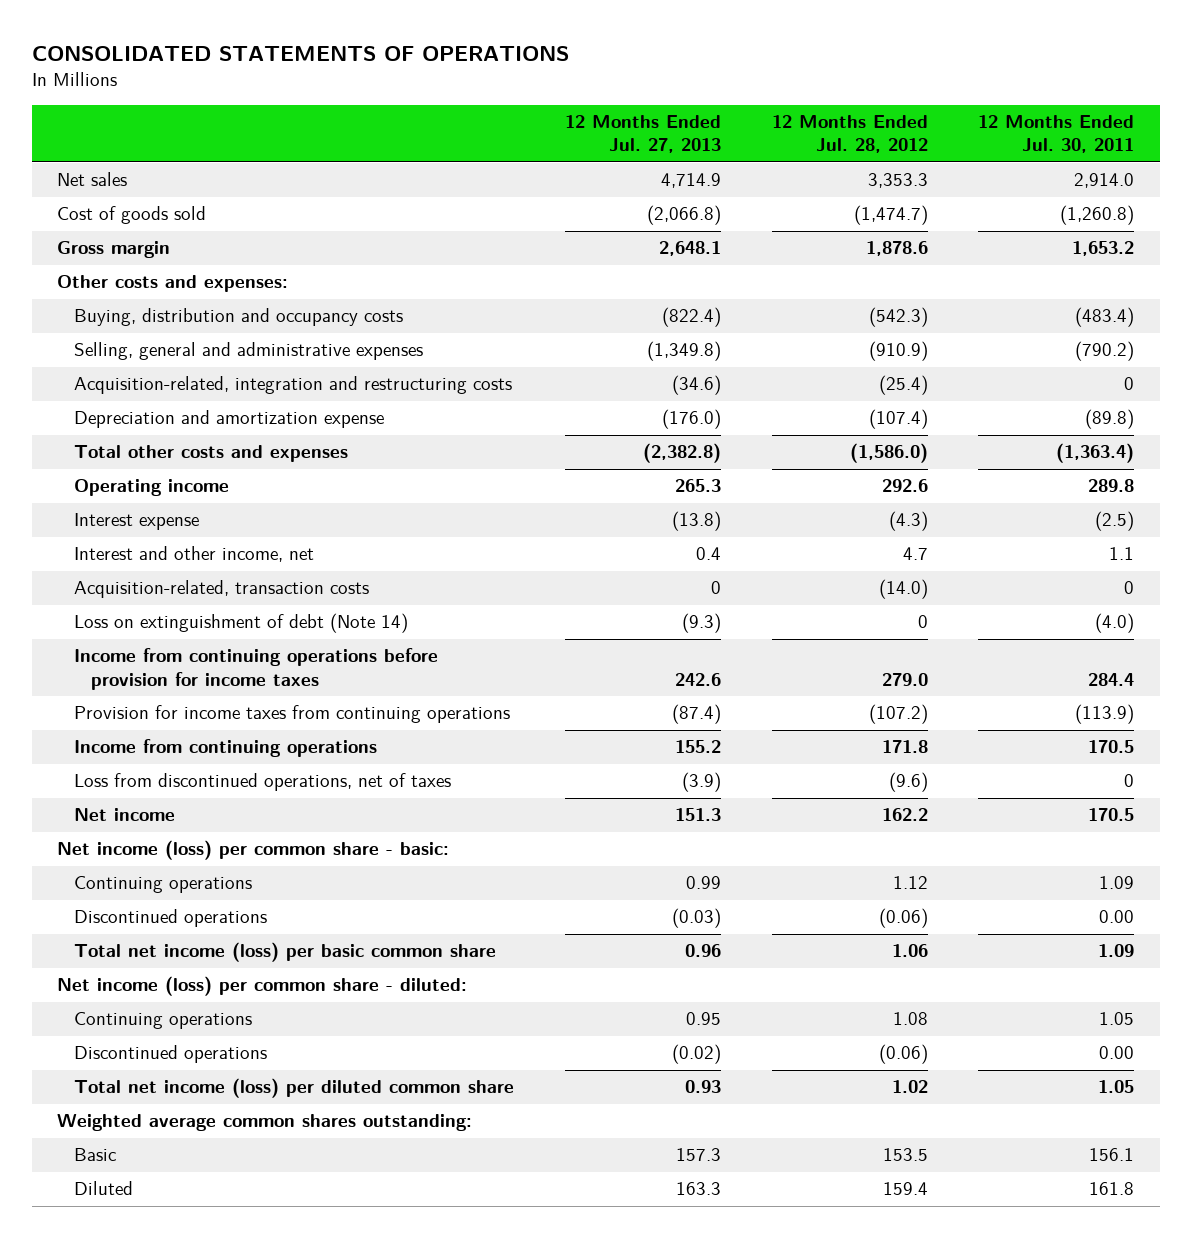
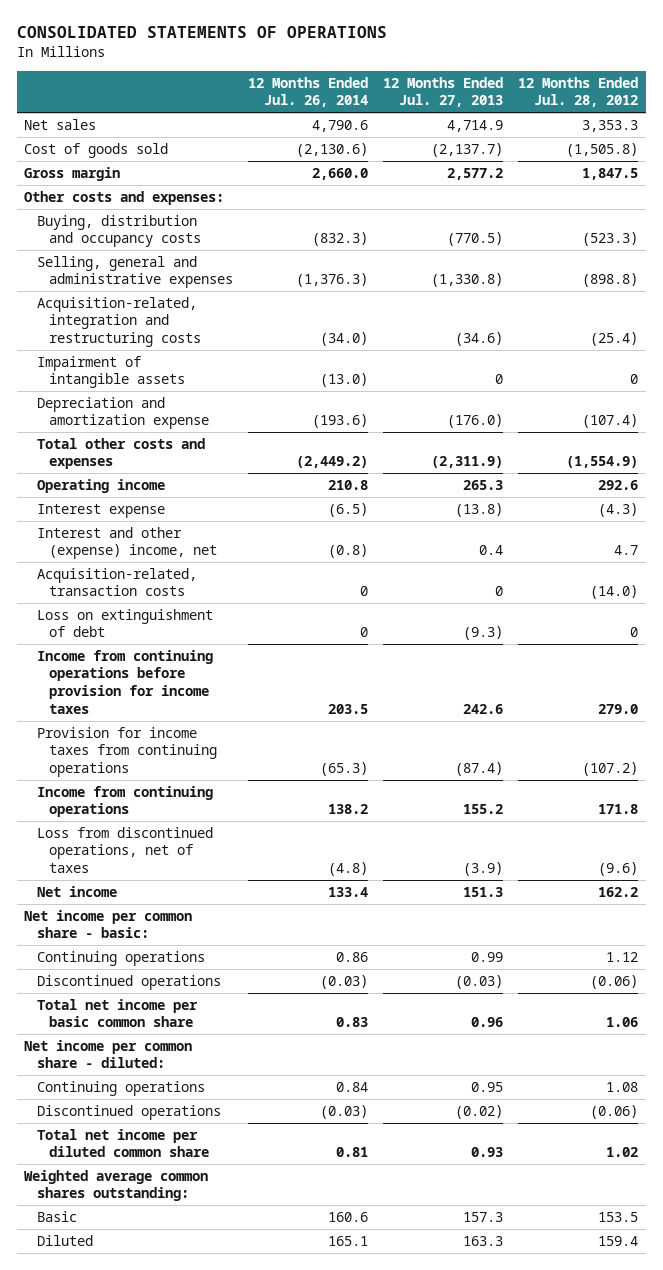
[978,115,1135,154] 12 Months Ended Jul. 30, 2011 -> none
none -> [248,76,369,108] 12 Months Ended Jul. 26, 2014
[646,205,721,226] (2,066.8) -> [431,142,504,157] (2,137.7)
[853,205,928,226] (1,474.7) -> [566,142,639,157] (1,505.8)
[658,241,721,257] 2,648.1 -> [447,167,504,180] 2,577.2
[865,241,928,257] 1,878.6 -> [582,167,639,180] 1,847.5
[661,307,721,328] (822.4) -> [447,232,504,247] (770.5)
[868,307,928,328] (542.3) -> [582,232,639,247] (523.3)
[646,341,721,362] (1,349.8) -> [431,273,504,288] (1,330.8)
[868,341,928,362] (910.9) -> [582,273,639,288] (898.8)
none -> [36,355,185,389] Impairment of intangible assets
[642,443,721,464] (2,382.8) -> [431,456,504,469] (2,311.9)
[849,443,928,464] (1,586.0) -> [566,456,639,469] (1,554.9)
[74,546,315,563] Interest and other income, net -> [36,526,217,560] Interest and other (expense) income, net
[74,613,409,634] Loss on extinguishment of debt (Note 14) -> [36,608,213,638] Loss on extinguishment of debt
[57,840,450,861] Net income (loss) per common share - basic: -> [24,909,193,939] Net income per common share - basic:
[74,942,497,963] Total net income (loss) per basic common share -> [36,998,198,1028] Total net income per basic common share
[57,976,468,997] Net income (loss) per common share - diluted: -> [24,1039,193,1069] Net income per common share - diluted:
[74,1078,515,1099] Total net income (loss) per diluted common share -> [36,1128,209,1158] Total net income per diluted common share

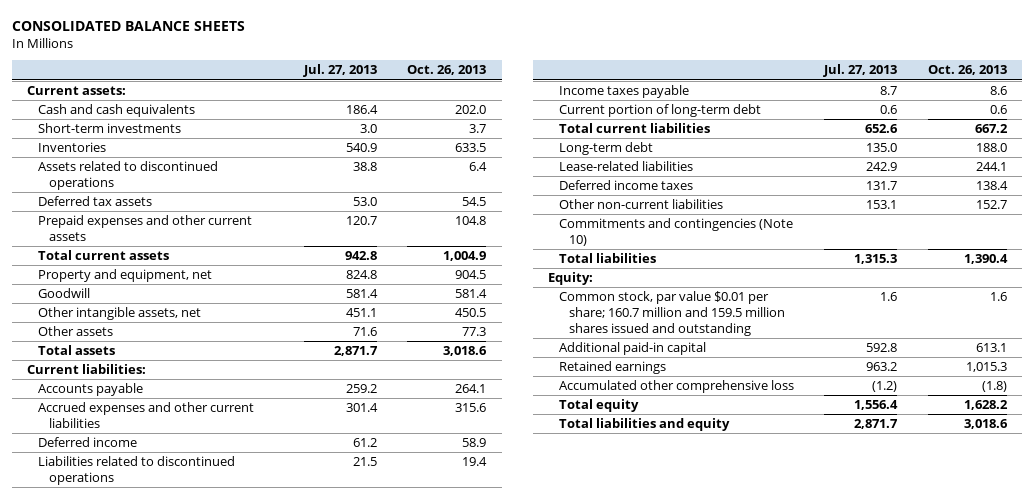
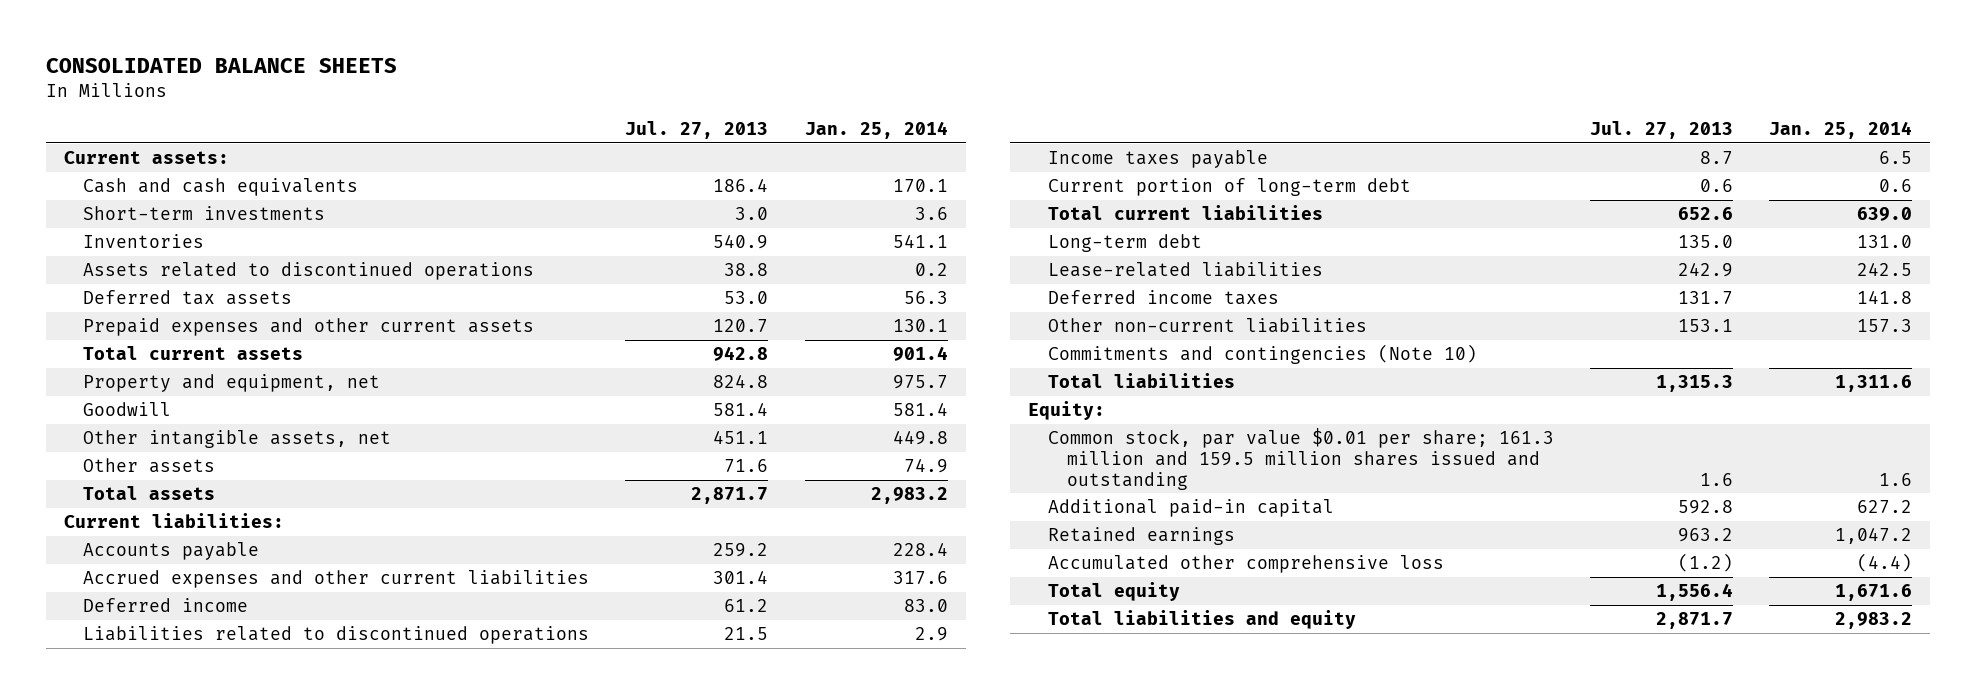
[407,65,487,76] Oct. 26, 2013 -> none
none -> [804,121,948,140] Jan. 25, 2014
[558,291,786,336] Common stock, par value $0.01 per share; 160.7 million and 159.5 million shares issued and outstanding -> [1047,428,1554,490] Common stock, par value $0.01 per share; 161.3 million and 159.5 million shares issued and outstanding

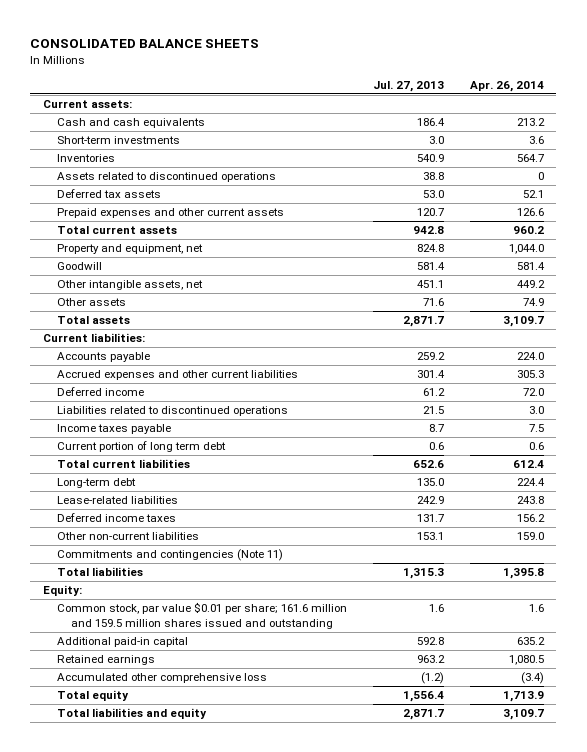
[804,121,948,140] Jan. 25, 2014 -> none
none -> [469,80,544,92] Apr. 26, 2014
[1047,178,1411,197] Current portion of long-term debt -> [57,441,227,453] Current portion of long term debt
[1047,344,1477,365] Commitments and contingencies (Note 10) -> [57,549,284,562] Commitments and contingencies (Note 11)
[1047,428,1554,490] Common stock, par value $0.01 per share; 161.3 million and 159.5 million shares issued and outstanding -> [57,602,348,630] Common stock, par value $0.01 per share; 161.6 million and 159.5 million shares issued and outstanding

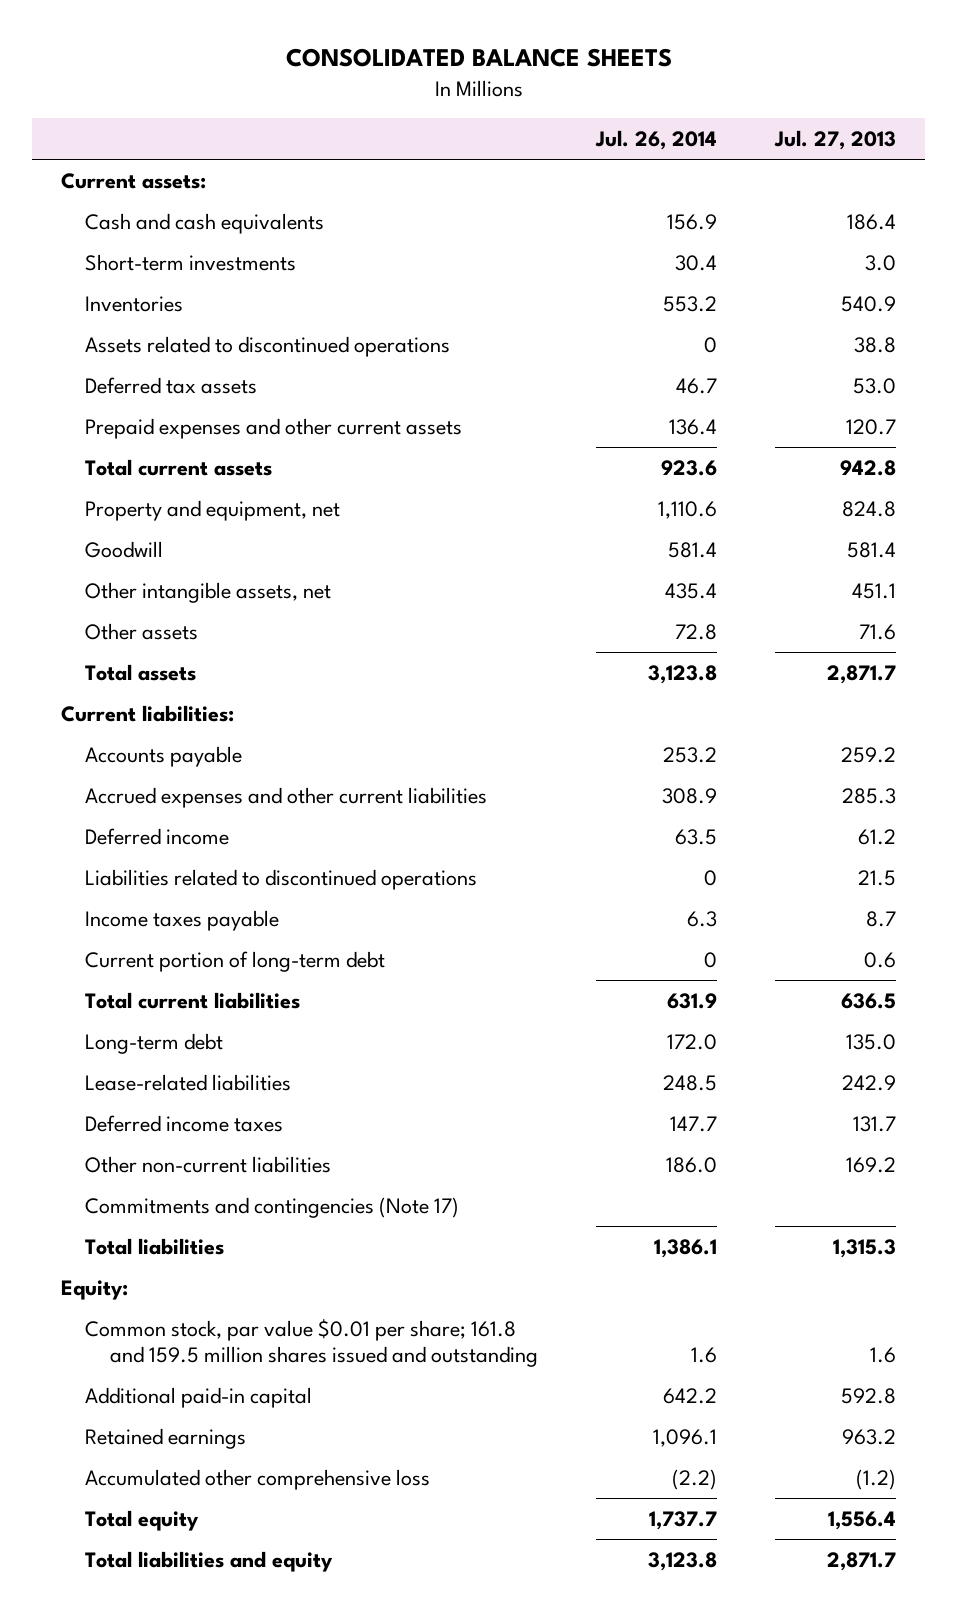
[469,80,544,92] Apr. 26, 2014 -> none
none -> [594,130,717,151] Jul. 26, 2014
[416,370,445,379] 301.4 -> [842,787,897,804] 285.3
[57,441,227,453] Current portion of long term debt -> [85,950,386,972] Current portion of long-term debt
[412,460,444,469] 652.6 -> [841,992,897,1009] 636.5
[416,532,444,541] 153.1 -> [846,1156,897,1173] 169.2
[57,549,284,562] Commitments and contingencies (Note 11) -> [85,1196,460,1218] Commitments and contingencies (Note 17)
[57,602,348,630] Common stock, par value $0.01 per share; 161.6 million and 159.5 million shares issued and outstanding -> [85,1318,538,1368] Common stock, par value $0.01 per share; 161.8 and 159.5 million shares issued and outstanding

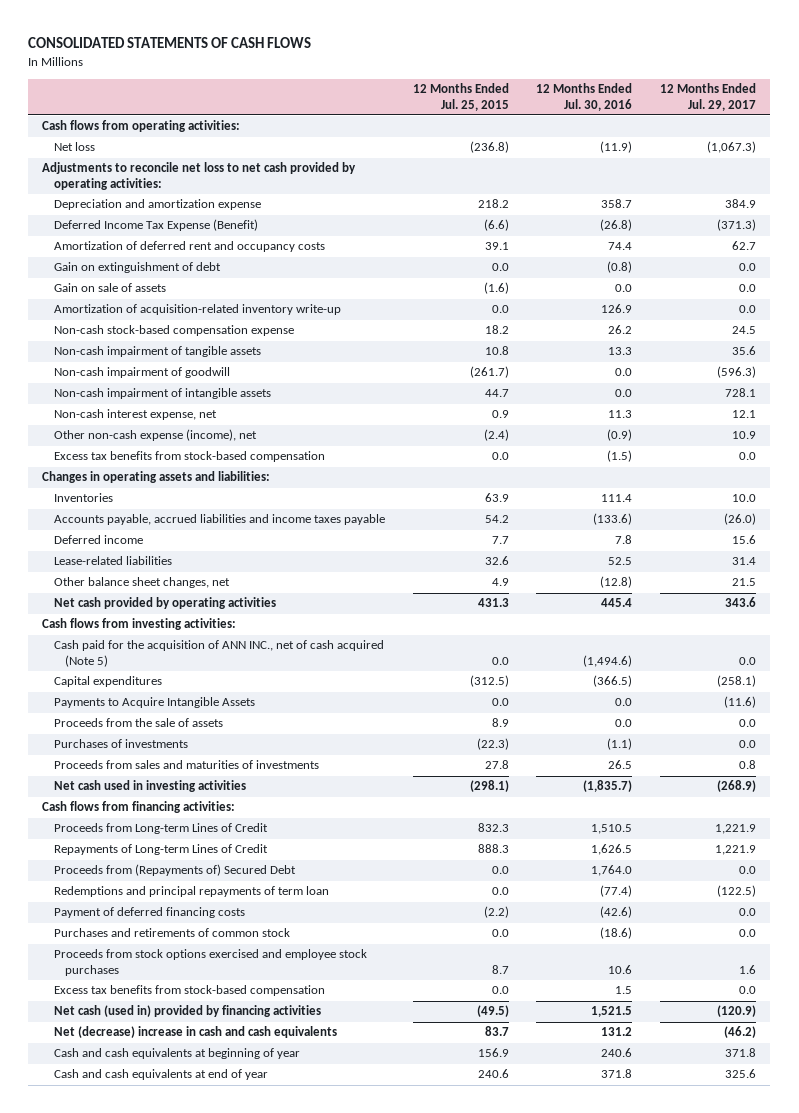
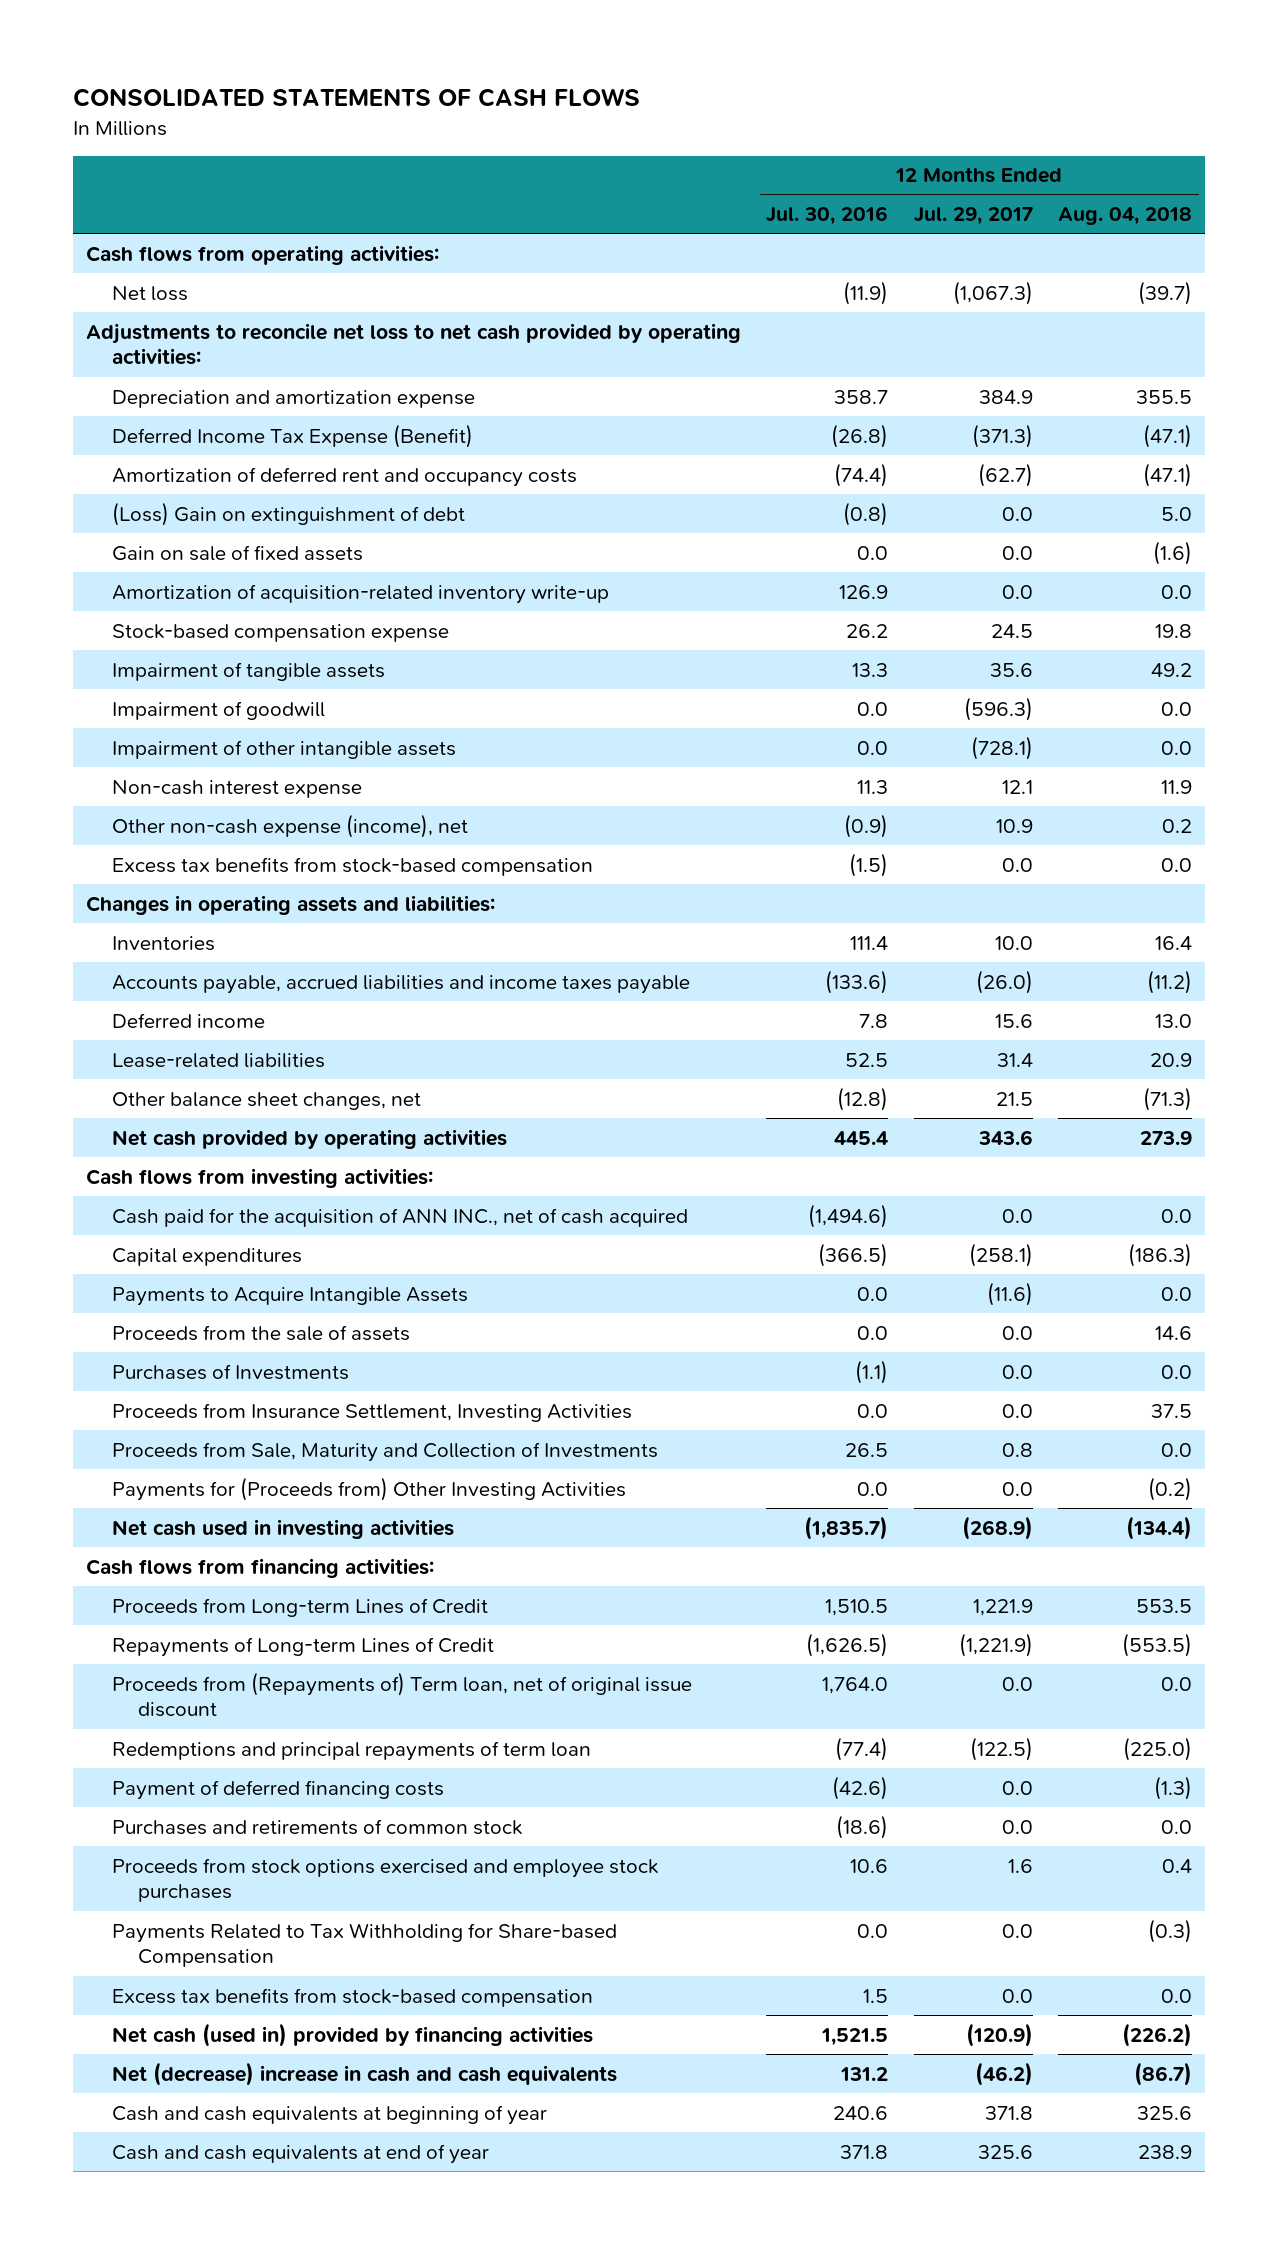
[412,83,509,111] 12 Months Ended Jul. 25, 2015 -> none
none -> [1058,207,1193,226] Aug. 04, 2018
[608,242,633,251] 74.4 -> [834,462,889,487] (74.4)
[732,241,757,251] 62.7 -> [977,462,1033,487] (62.7)
[53,262,221,274] Gain on extinguishment of debt -> [111,501,465,526] (Loss) Gain on extinguishment of debt
[53,283,166,293] Gain on sale of assets -> [111,544,363,561] Gain on sale of fixed assets
[53,325,294,337] Non-cash stock-based compensation expense -> [111,623,449,642] Stock-based compensation expense
[53,346,261,358] Non-cash impairment of tangible assets -> [111,661,385,681] Impairment of tangible assets
[53,367,230,379] Non-cash impairment of goodwill -> [111,700,325,720] Impairment of goodwill
[53,388,271,400] Non-cash impairment of intangible assets -> [111,739,456,759] Impairment of other intangible assets
[725,388,757,398] 728.1 -> [970,735,1033,760] (728.1)
[53,409,217,421] Non-cash interest expense, net -> [111,779,362,798] Non-cash interest expense
[53,640,384,668] Cash paid for the acquisition of ANN INC., net of cash acquired (Note 5) -> [111,1207,688,1227] Cash paid for the acquisition of ANN INC., net of cash acquired
[53,739,188,749] Purchases of investments -> [111,1363,349,1380] Purchases of Investments
none -> [111,1402,632,1422] Proceeds from Insurance Settlement, Investing Activities
[53,760,319,770] Proceeds from sales and maturities of investments -> [111,1441,658,1462] Proceeds from Sale, Maturity and Collection of Investments
none -> [111,1476,626,1501] Payments for (Proceeds from) Other Investing Activities
[591,844,633,856] 1,626.5 -> [806,1632,889,1657] (1,626.5)
[715,845,757,856] 1,221.9 -> [958,1632,1033,1657] (1,221.9)
[53,864,296,877] Proceeds from (Repayments of) Secured Debt -> [111,1671,692,1718] Proceeds from (Repayments of) Term loan, net of original issue discount
none -> [111,1922,617,1968] Payments Related to Tax Withholding for Share-based Compensation

